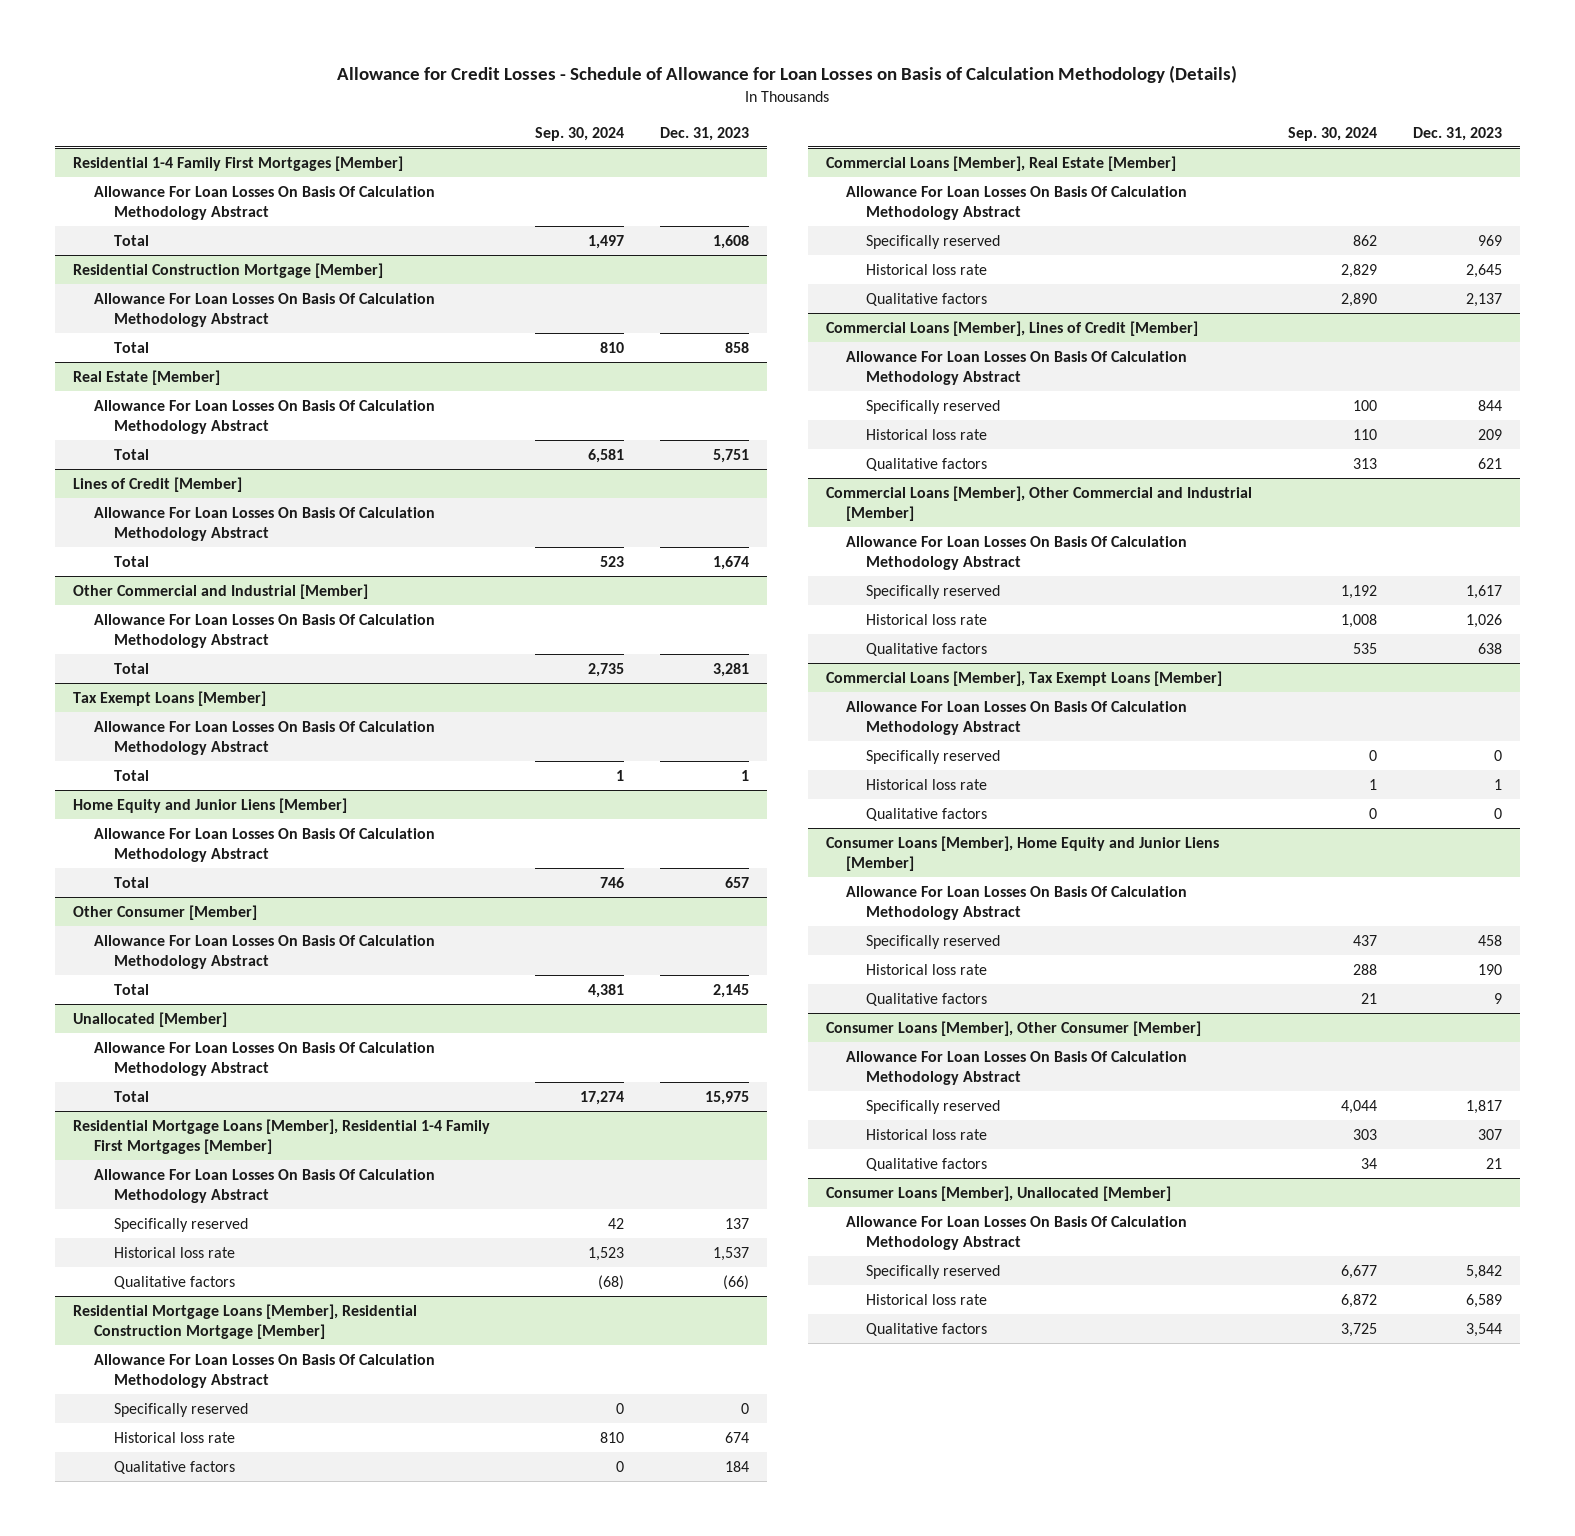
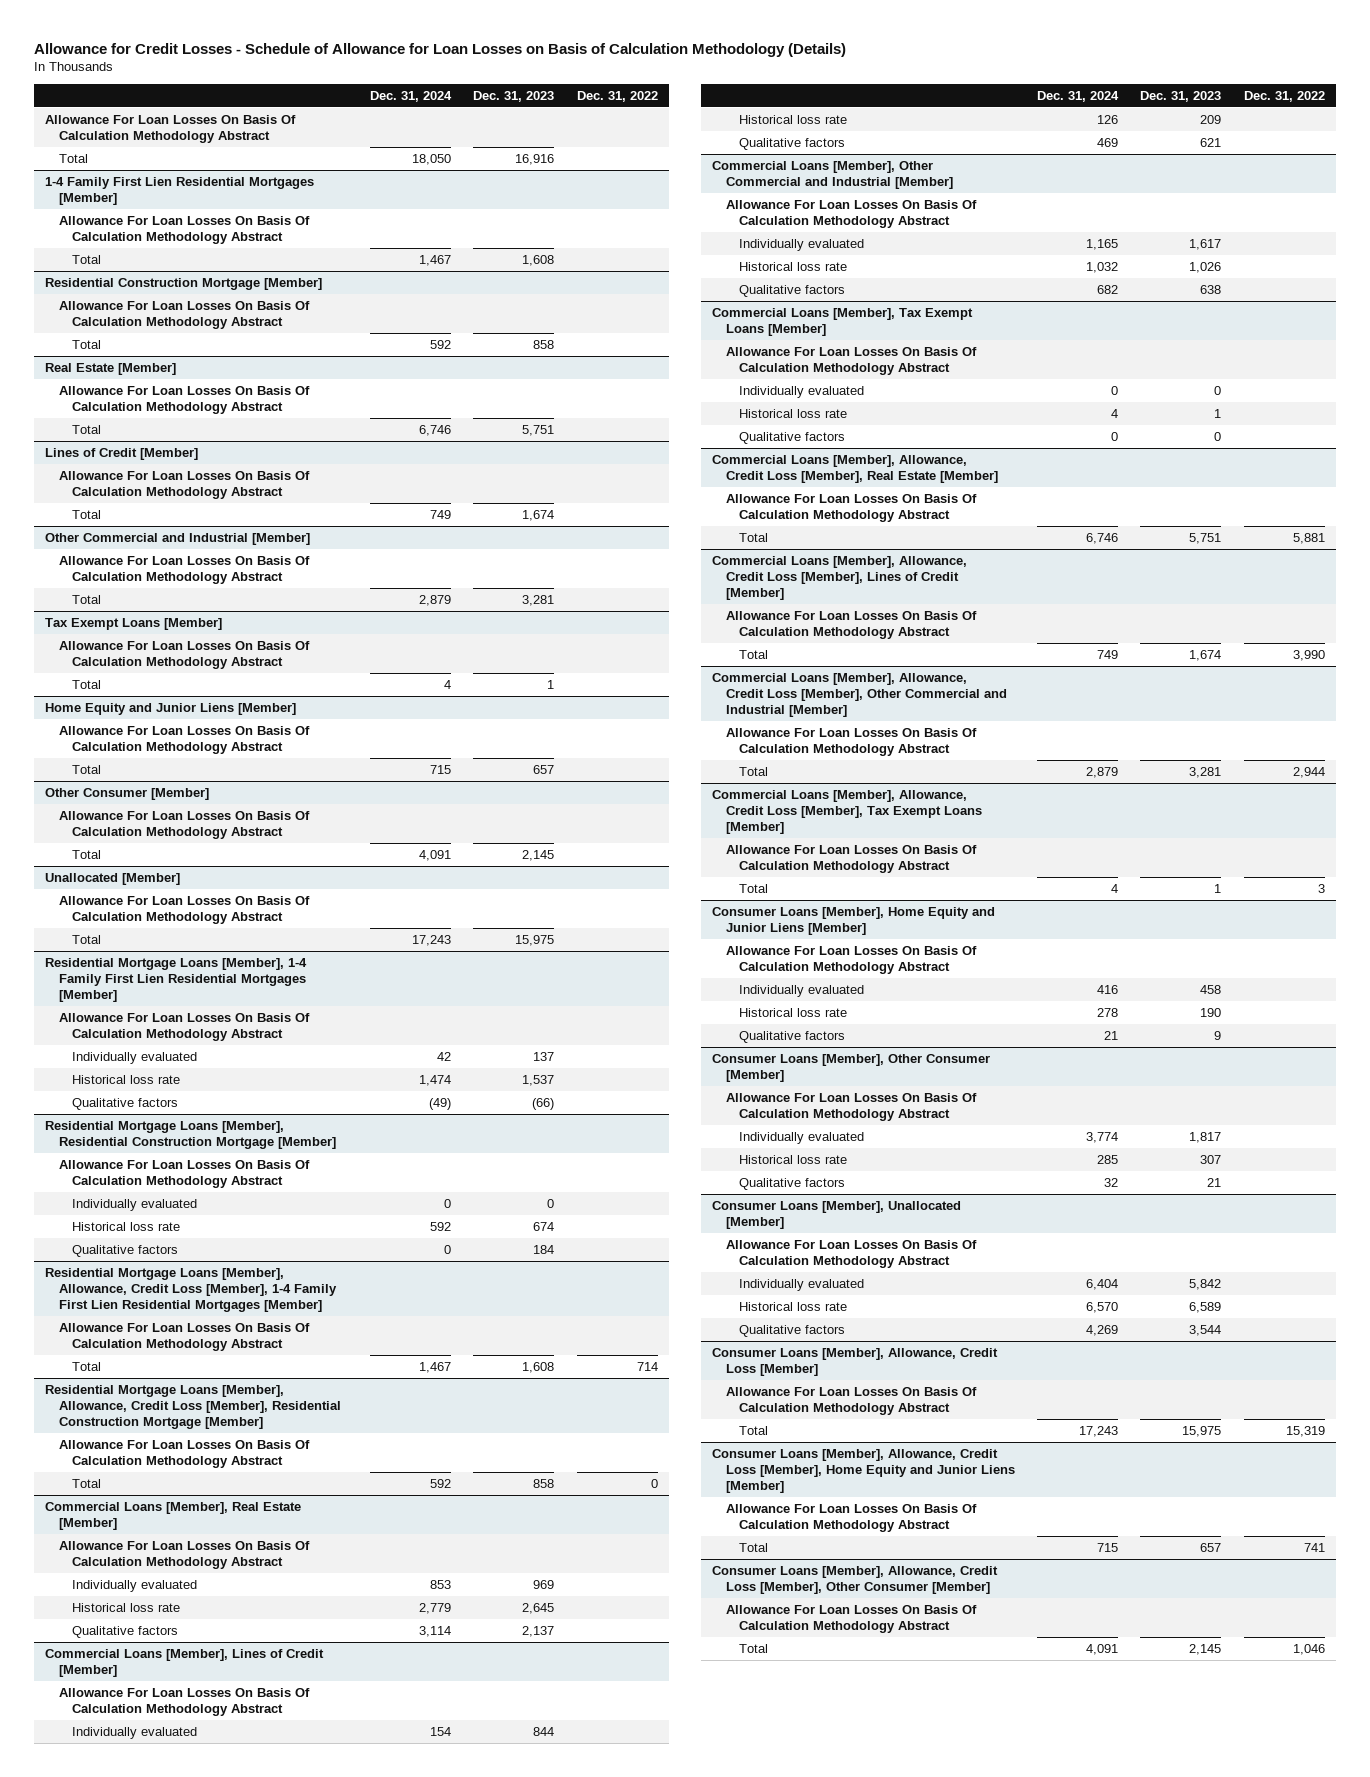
[535,126,625,141] Sep. 30, 2024 -> none
none -> [370,90,453,102] Dec. 31, 2024
none -> [576,90,658,102] Dec. 31, 2022
[73,155,404,171] Residential 1-4 Family First Mortgages [Member] -> none
none -> [58,153,88,163] Total
none -> [45,176,315,205] 1-4 Family First Lien Residential Mortgages [Member]
none -> [58,215,310,244] Allowance For Loan Losses On Basis Of Calculation Methodology Abstract
[73,1118,491,1154] Residential Mortgage Loans [Member], Residential 1-4 Family First Mortgages [Member] -> [45,957,308,1003] Residential Mortgage Loans [Member], 1-4 Family First Lien Residential Mortgages [Member]
[113,1217,248,1232] Specifically reserved -> [72,1051,198,1064] Individually evaluated
[113,1402,248,1417] Specifically reserved -> none
none -> [72,1198,198,1211] Individually evaluated
none -> [45,1267,337,1313] Residential Mortgage Loans [Member], Allowance, Credit Loss [Member], 1-4 Family First Lien Residential Mortgages [Member]
none -> [58,1322,310,1351] Allowance For Loan Losses On Basis Of Calculation Methodology Abstract
none -> [72,1361,102,1371] Total
none -> [45,1384,341,1430] Residential Mortgage Loans [Member], Allowance, Credit Loss [Member], Residential Construction Mortgage [Member]
none -> [58,1439,310,1468] Allowance For Loan Losses On Basis Of Calculation Methodology Abstract
none -> [72,1478,102,1488] Total
[865,234,1000,249] Specifically reserved -> [72,1579,198,1592] Individually evaluated
[865,399,1000,414] Specifically reserved -> [72,1726,198,1739] Individually evaluated
[865,584,1000,599] Specifically reserved -> [739,238,865,251] Individually evaluated
[865,749,1000,764] Specifically reserved -> none
none -> [739,385,865,398] Individually evaluated
none -> [712,454,998,483] Commercial Loans [Member], Allowance, Credit Loss [Member], Real Estate [Member]
none -> [725,493,977,522] Allowance For Loan Losses On Basis Of Calculation Methodology Abstract
none -> [739,532,769,542] Total
none -> [712,555,968,601] Commercial Loans [Member], Allowance, Credit Loss [Member], Lines of Credit [Member]
none -> [725,610,977,639] Allowance For Loan Losses On Basis Of Calculation Methodology Abstract
none -> [739,649,769,659] Total
none -> [712,672,1007,718] Commercial Loans [Member], Allowance, Credit Loss [Member], Other Commercial and Industrial [Member]
none -> [725,727,977,756] Allowance For Loan Losses On Basis Of Calculation Methodology Abstract
none -> [739,766,769,776] Total
none -> [712,789,982,835] Commercial Loans [Member], Allowance, Credit Loss [Member], Tax Exempt Loans [Member]
none -> [725,844,977,873] Allowance For Loan Losses On Basis Of Calculation Methodology Abstract
none -> [739,883,769,893] Total
[865,934,1000,949] Specifically reserved -> [739,984,865,997] Individually evaluated
[865,1099,1000,1114] Specifically reserved -> [739,1131,865,1144] Individually evaluated
[865,1264,1000,1279] Specifically reserved -> [739,1278,865,1291] Individually evaluated
none -> [712,1347,999,1376] Consumer Loans [Member], Allowance, Credit Loss [Member]
none -> [725,1386,977,1415] Allowance For Loan Losses On Basis Of Calculation Methodology Abstract
none -> [739,1425,769,1435] Total
none -> [712,1448,1015,1494] Consumer Loans [Member], Allowance, Credit Loss [Member], Home Equity and Junior Liens [Member]
none -> [725,1503,977,1532] Allowance For Loan Losses On Basis Of Calculation Methodology Abstract
none -> [739,1542,769,1552] Total
none -> [712,1565,999,1594] Consumer Loans [Member], Allowance, Credit Loss [Member], Other Consumer [Member]
none -> [725,1604,977,1633] Allowance For Loan Losses On Basis Of Calculation Methodology Abstract
none -> [739,1643,769,1653] Total

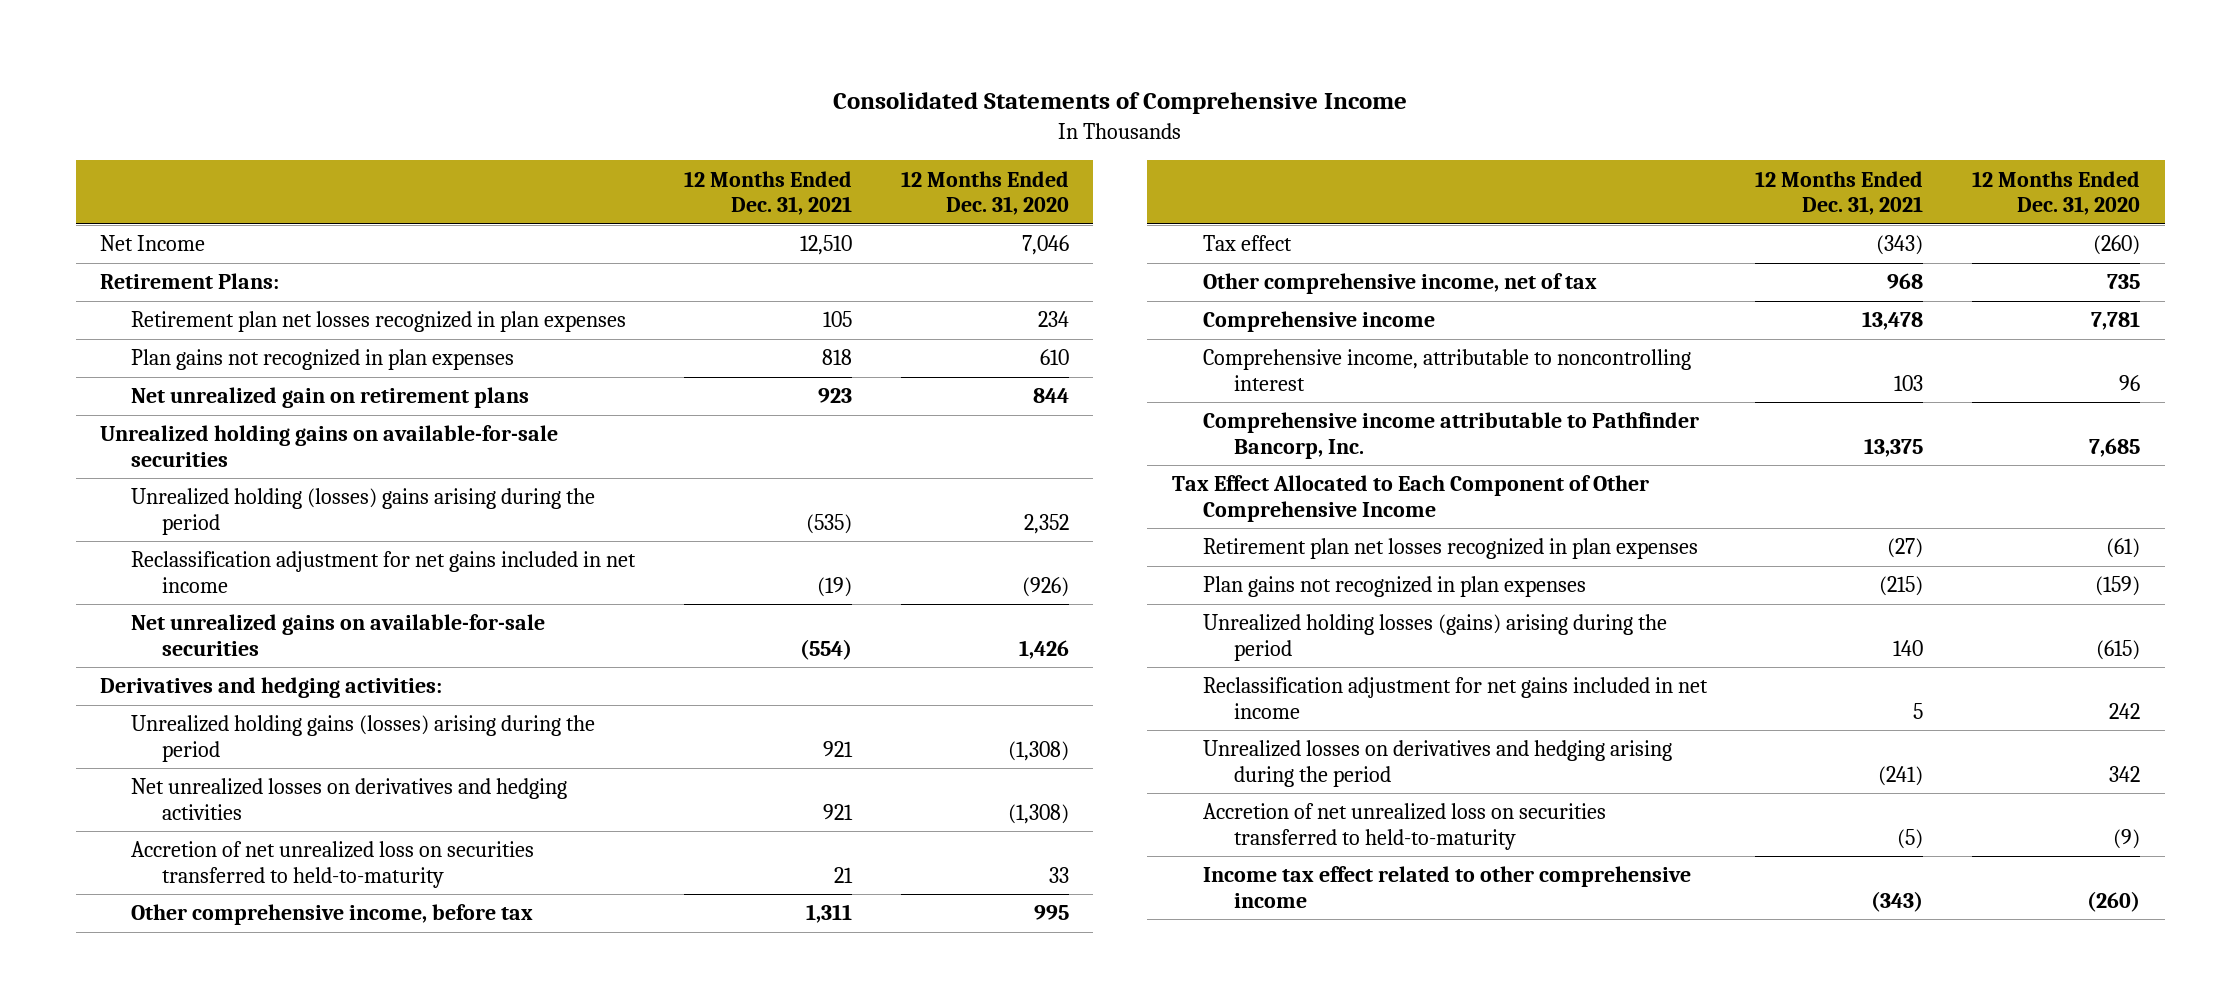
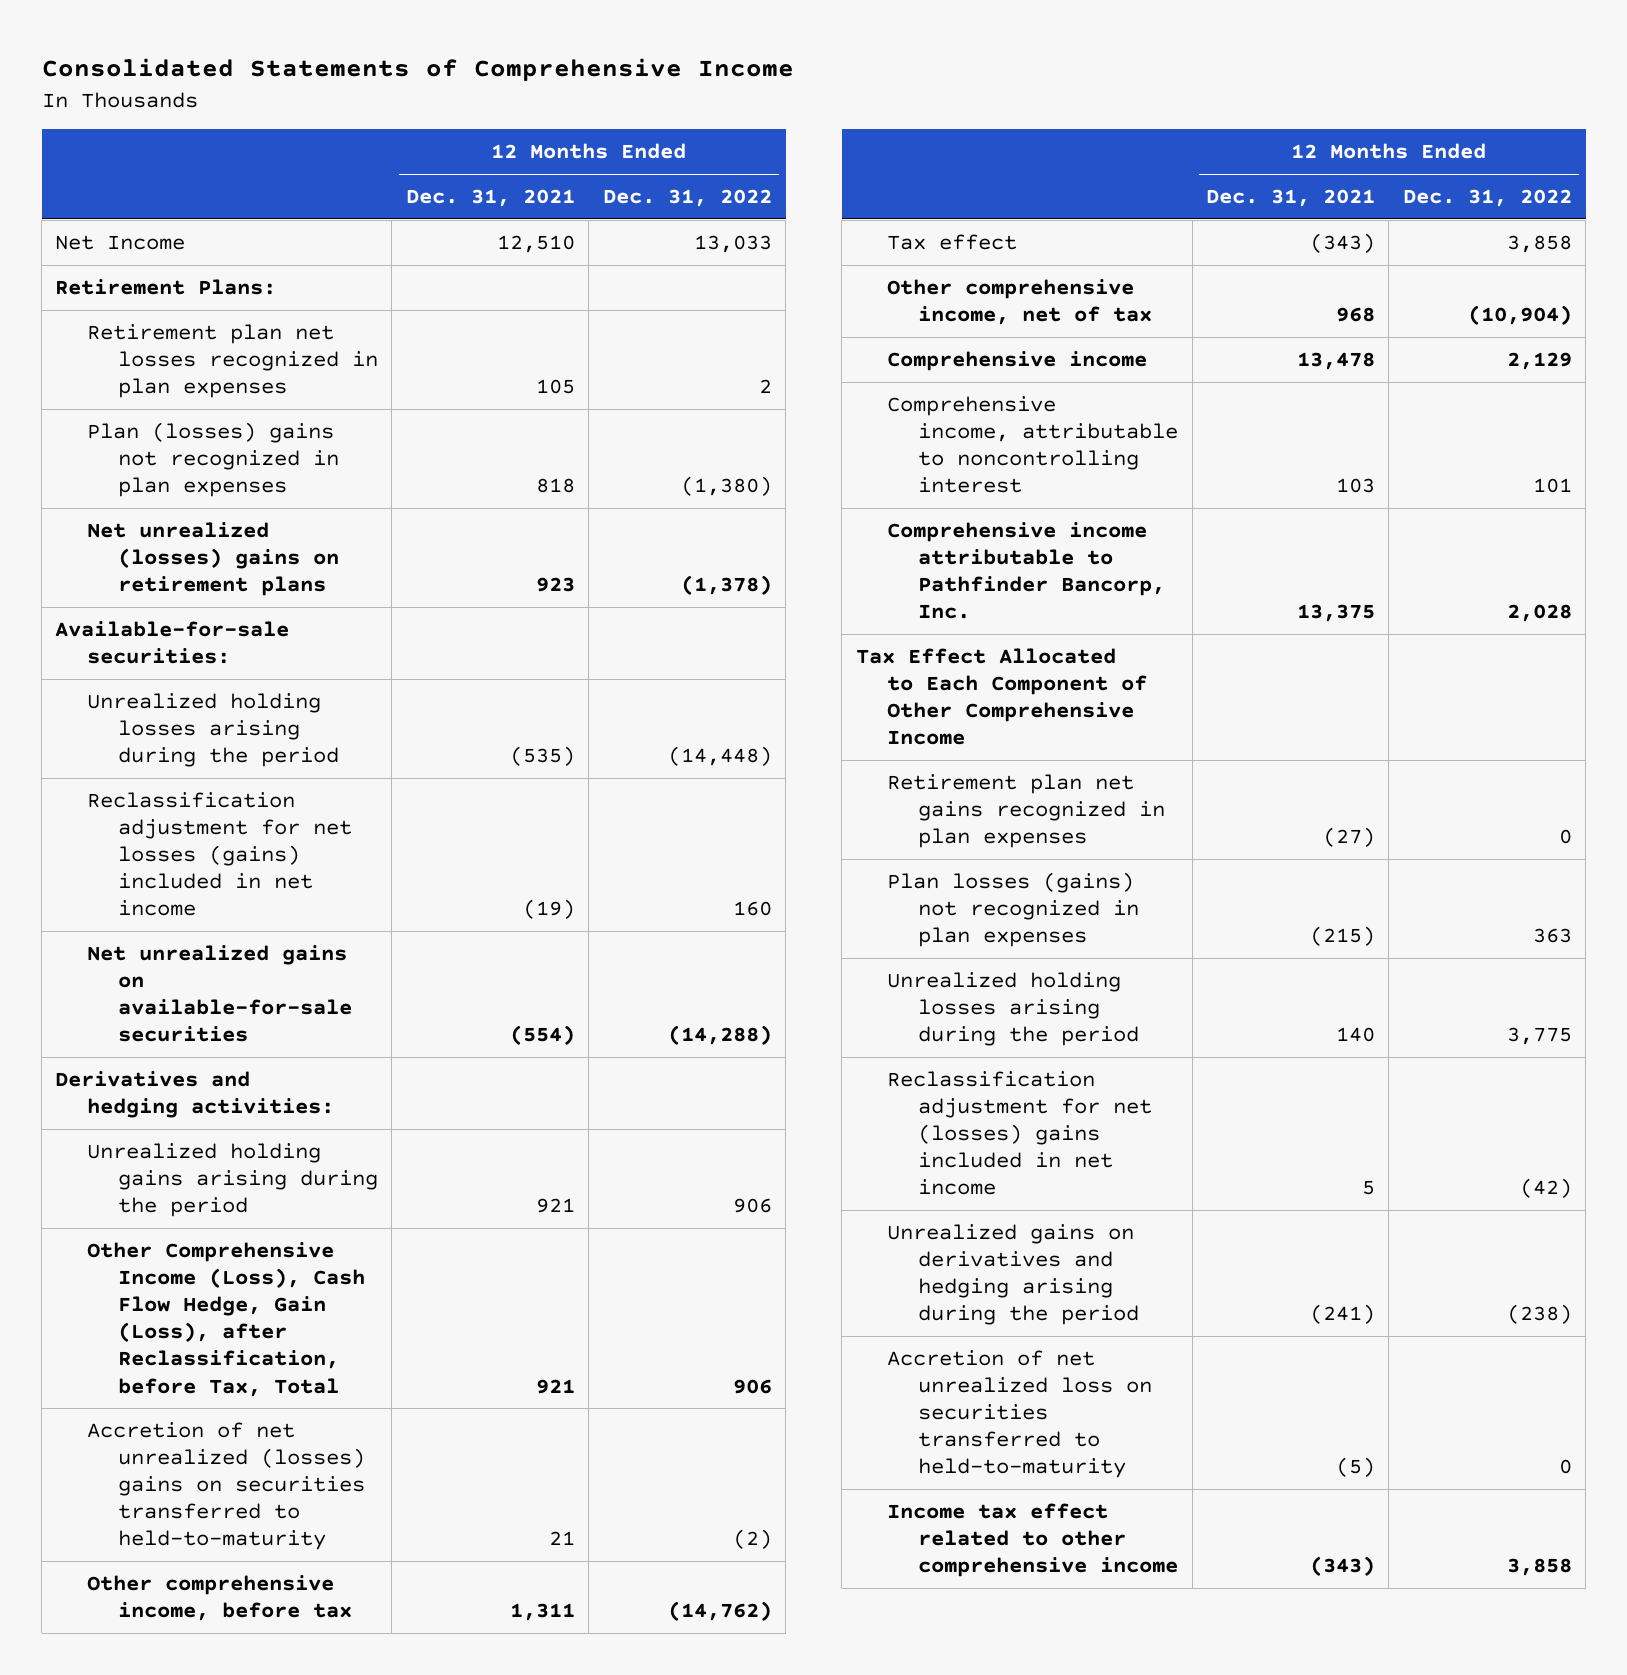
[900,170,1069,216] 12 Months Ended Dec. 31, 2020 -> none
none -> [602,189,772,208] Dec. 31, 2022
[131,349,515,371] Plan gains not recognized in plan expenses -> [86,422,340,498] Plan (losses) gains not recognized in plan expenses
[131,387,530,409] Net unrealized gain on retirement plans -> [86,522,340,597] Net unrealized (losses) gains on retirement plans
[99,425,558,467] Unrealized holding gains on available-for-sale securities -> [55,621,290,665] Available-for-sale securities:
[131,488,596,535] Unrealized holding (losses) gains arising during the period -> [86,693,340,768] Unrealized holding losses arising during the period
[131,551,637,593] Reclassification adjustment for net gains included in net income -> [86,792,353,917] Reclassification adjustment for net losses (gains) included in net income
[131,715,596,762] Unrealized holding gains (losses) arising during the period -> [86,1143,379,1218] Unrealized holding gains arising during the period
[131,778,568,820] Net unrealized losses on derivatives and hedging activities -> [86,1242,366,1397] Other Comprehensive Income (Loss), Cash Flow Hedge, Gain (Loss), after Reclassification, before Tax, Total
[131,841,535,888] Accretion of net unrealized loss on securities transferred to held-to-maturity -> [86,1422,366,1551] Accretion of net unrealized (losses) gains on securities transferred to held-to-maturity
[1202,538,1698,560] Retirement plan net losses recognized in plan expenses -> [886,774,1166,849] Retirement plan net gains recognized in plan expenses
[1202,576,1586,598] Plan gains not recognized in plan expenses -> [886,872,1140,948] Plan losses (gains) not recognized in plan expenses
[1202,614,1667,661] Unrealized holding losses (gains) arising during the period -> [886,972,1140,1047] Unrealized holding losses arising during the period
[1202,677,1708,719] Reclassification adjustment for net gains included in net income -> [886,1071,1153,1196] Reclassification adjustment for net (losses) gains included in net income
[1202,740,1672,787] Unrealized losses on derivatives and hedging arising during the period -> [886,1224,1140,1326] Unrealized gains on derivatives and hedging arising during the period

